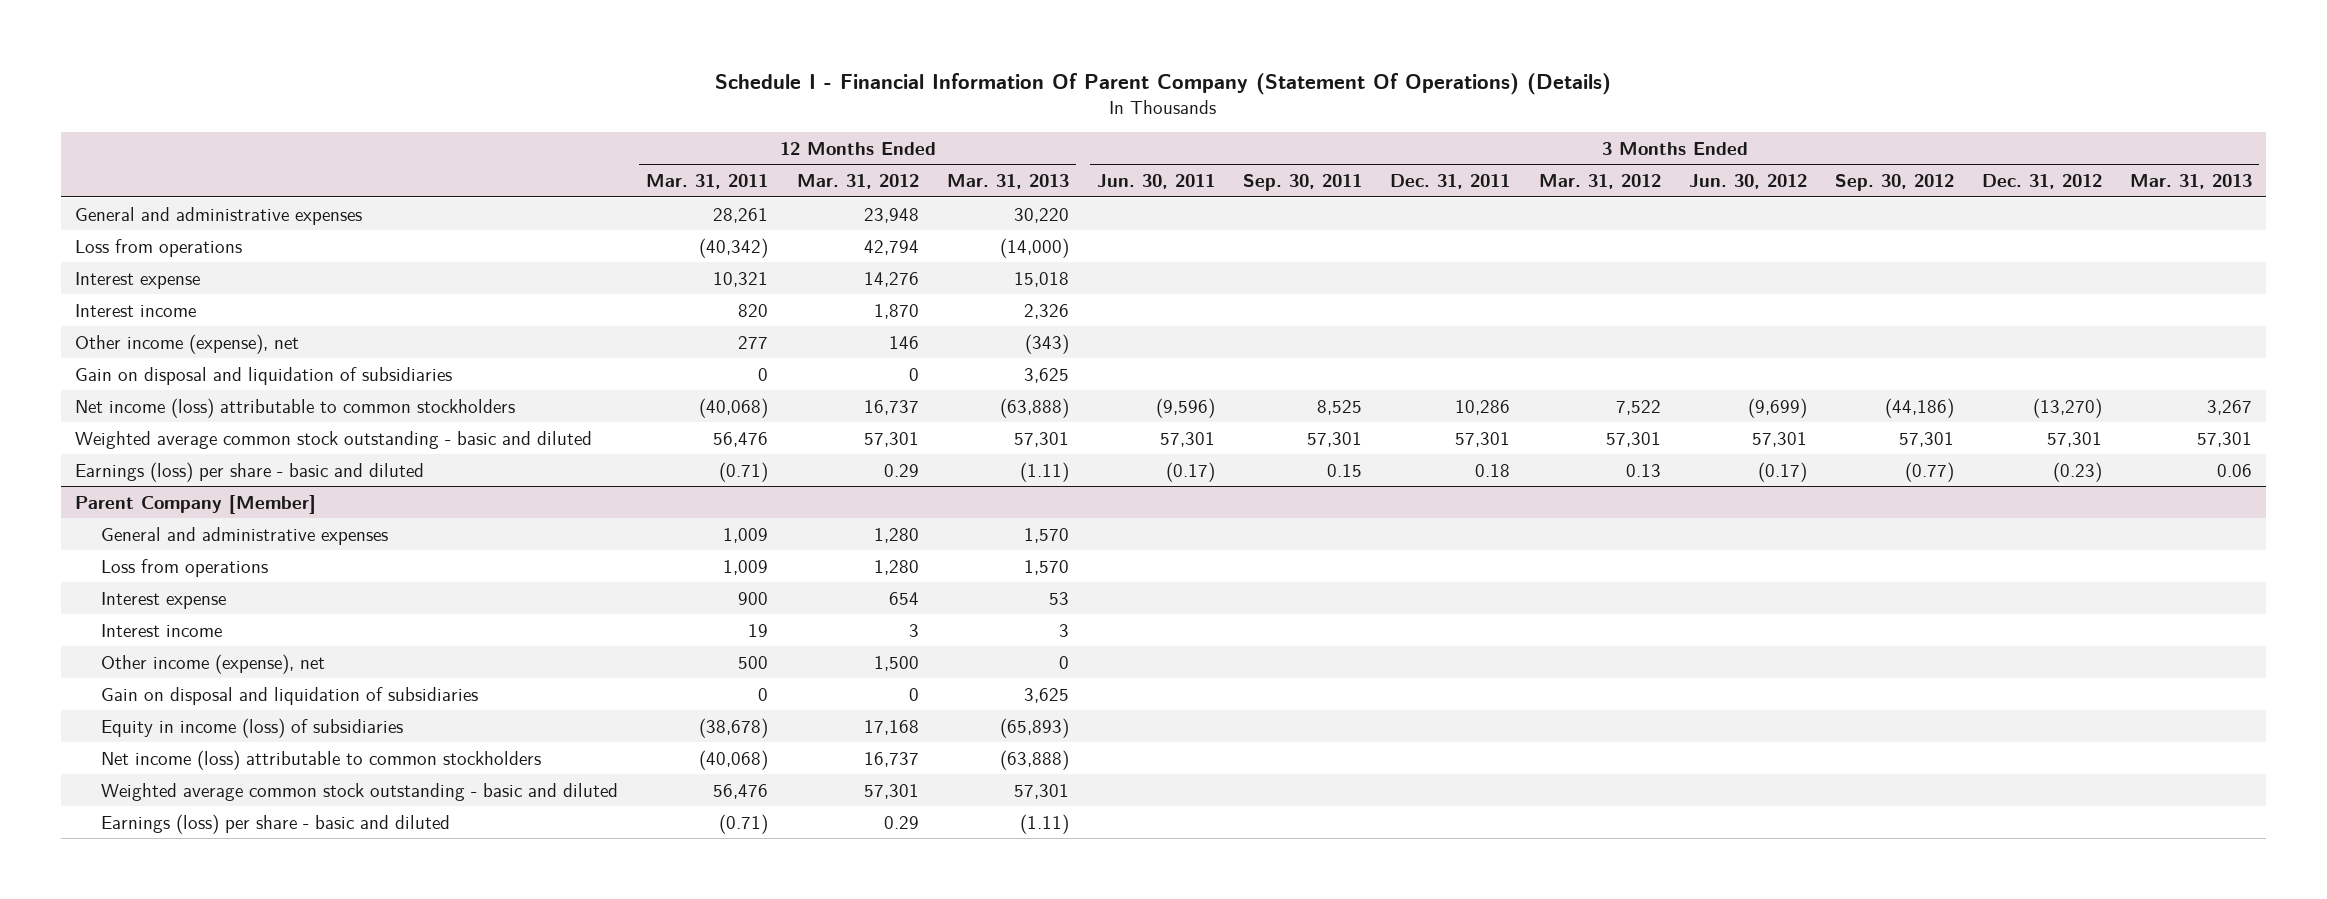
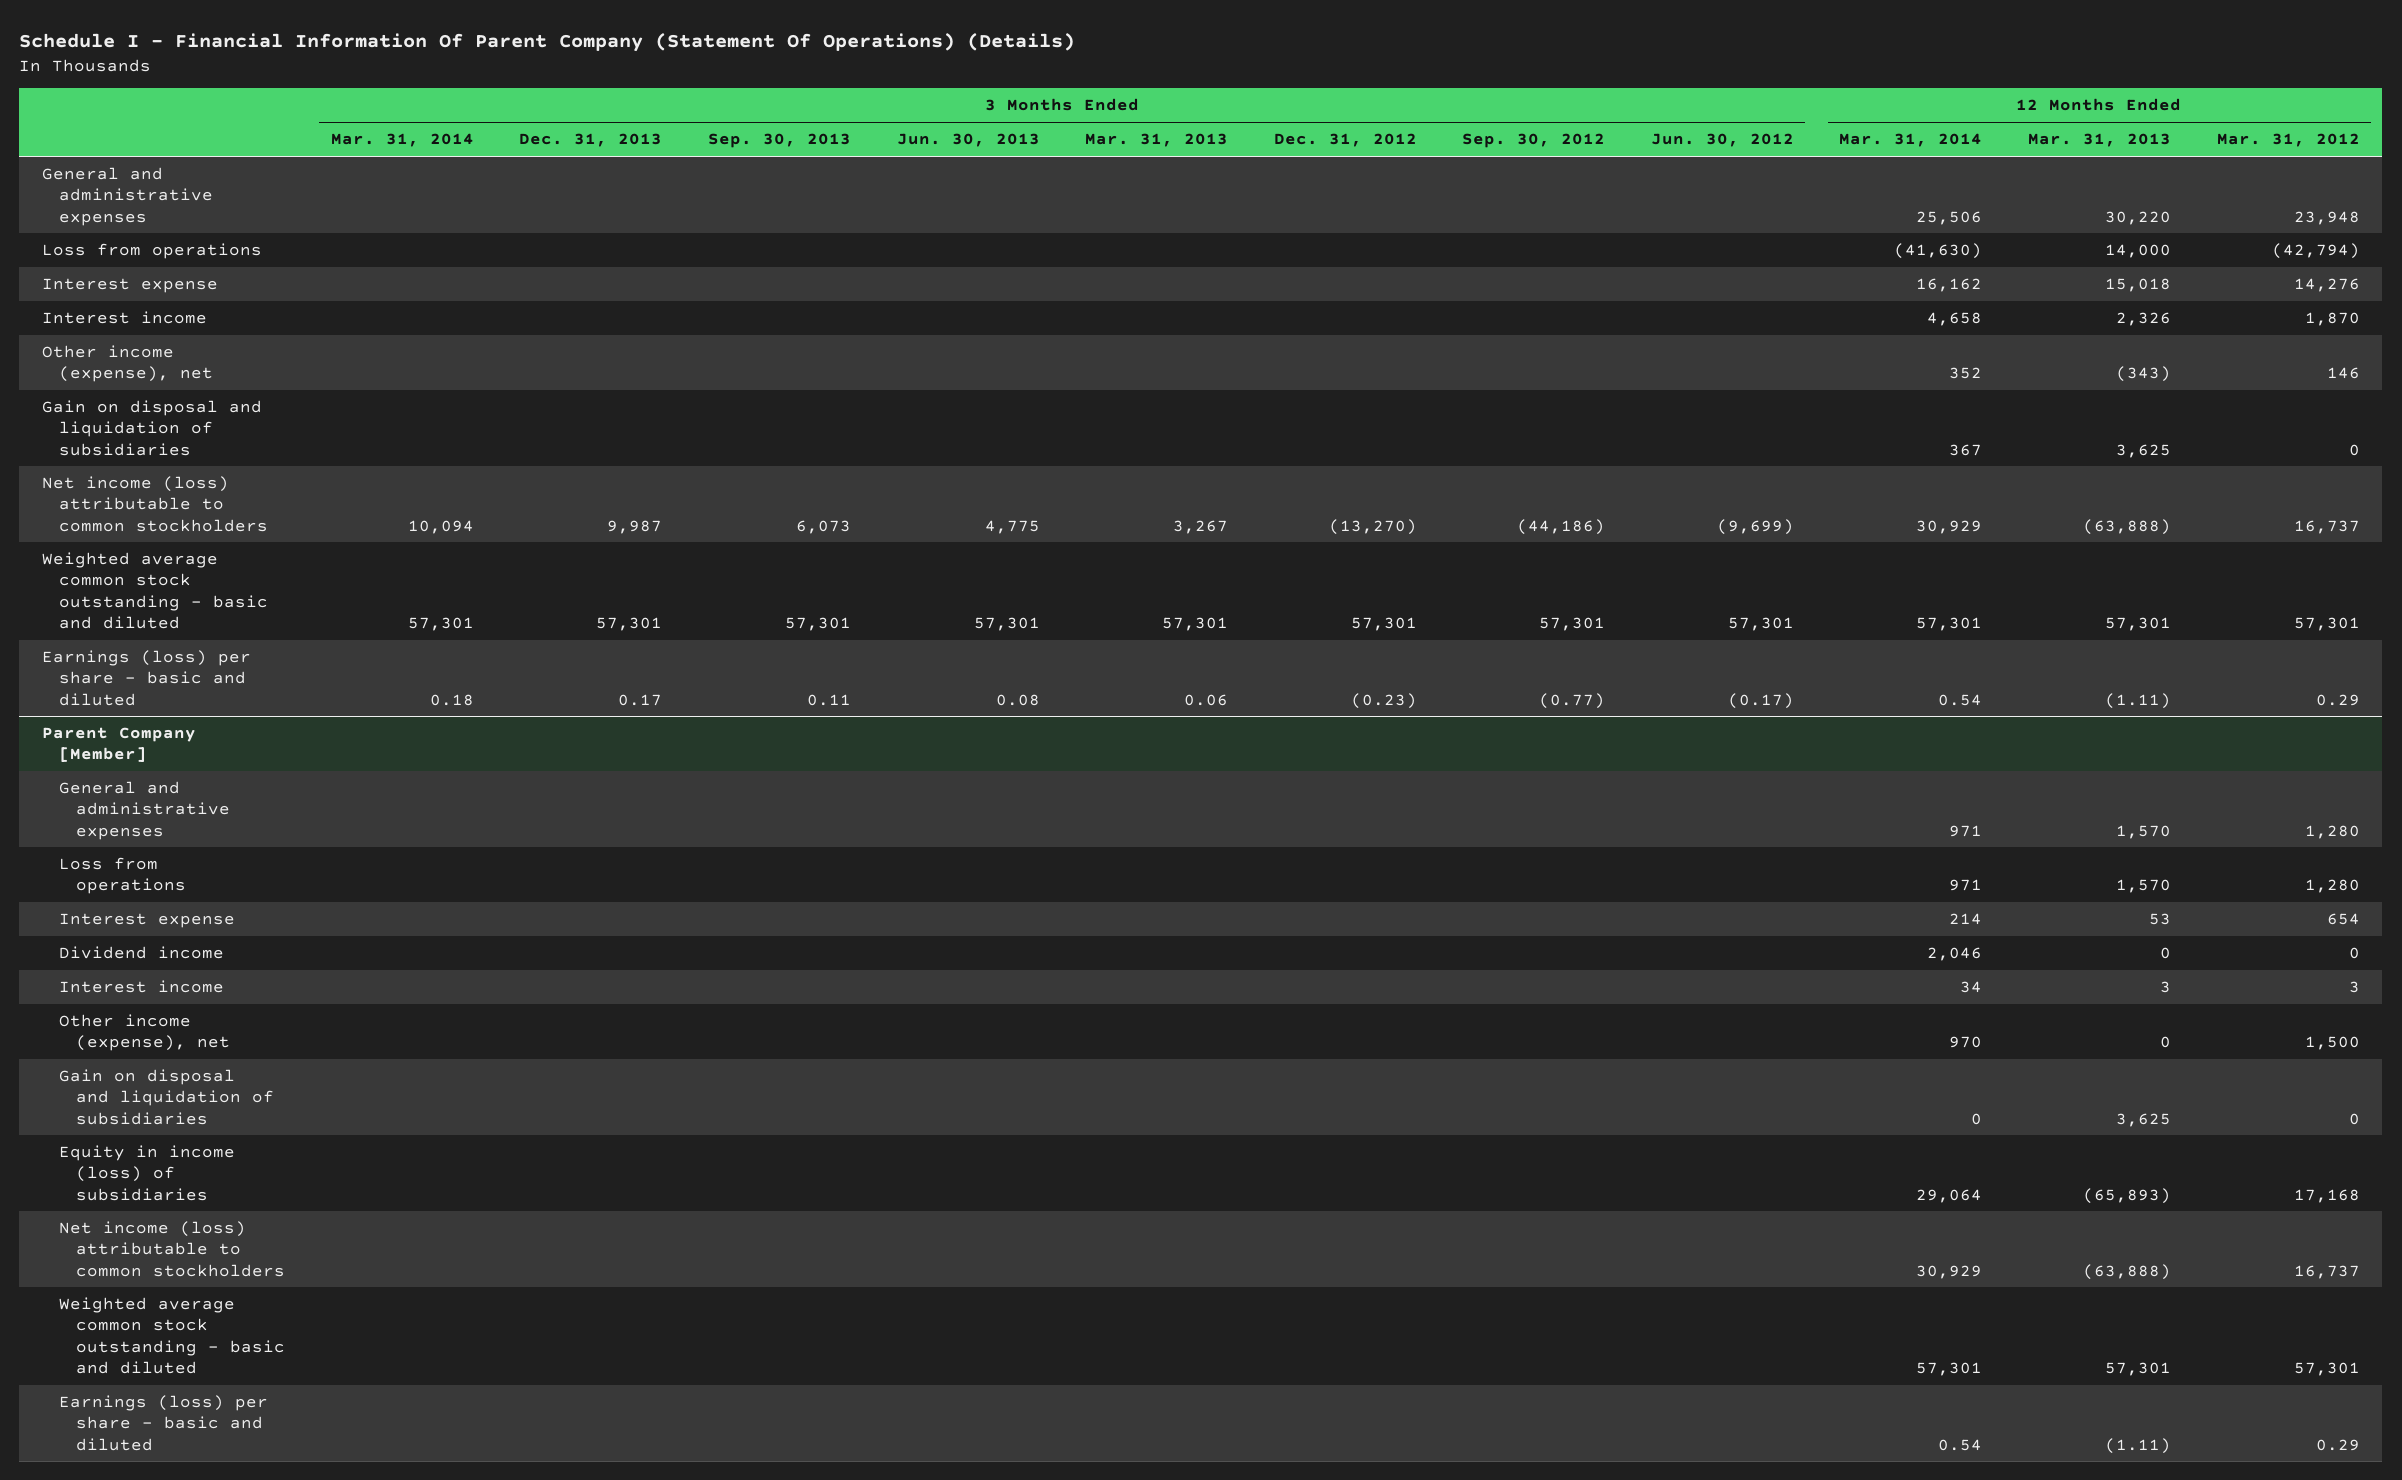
[646,173,769,189] Mar. 31, 2011 -> none
[1097,173,1216,189] Jun. 30, 2011 -> none
[1243,173,1363,191] Sep. 30, 2011 -> none
[1390,173,1511,189] Dec. 31, 2011 -> none
[1538,173,1661,189] Mar. 31, 2012 -> none
none -> [330,133,474,148] Mar. 31, 2014
none -> [519,133,663,148] Dec. 31, 2013
none -> [707,133,851,149] Sep. 30, 2013
none -> [896,133,1040,148] Jun. 30, 2013
none -> [1839,133,1983,148] Mar. 31, 2014
[863,239,919,255] 42,794 -> [2271,243,2360,260] (42,794)
[999,237,1069,258] (14,000) -> [2104,244,2171,259] 14,000
none -> [59,946,225,960] Dividend income

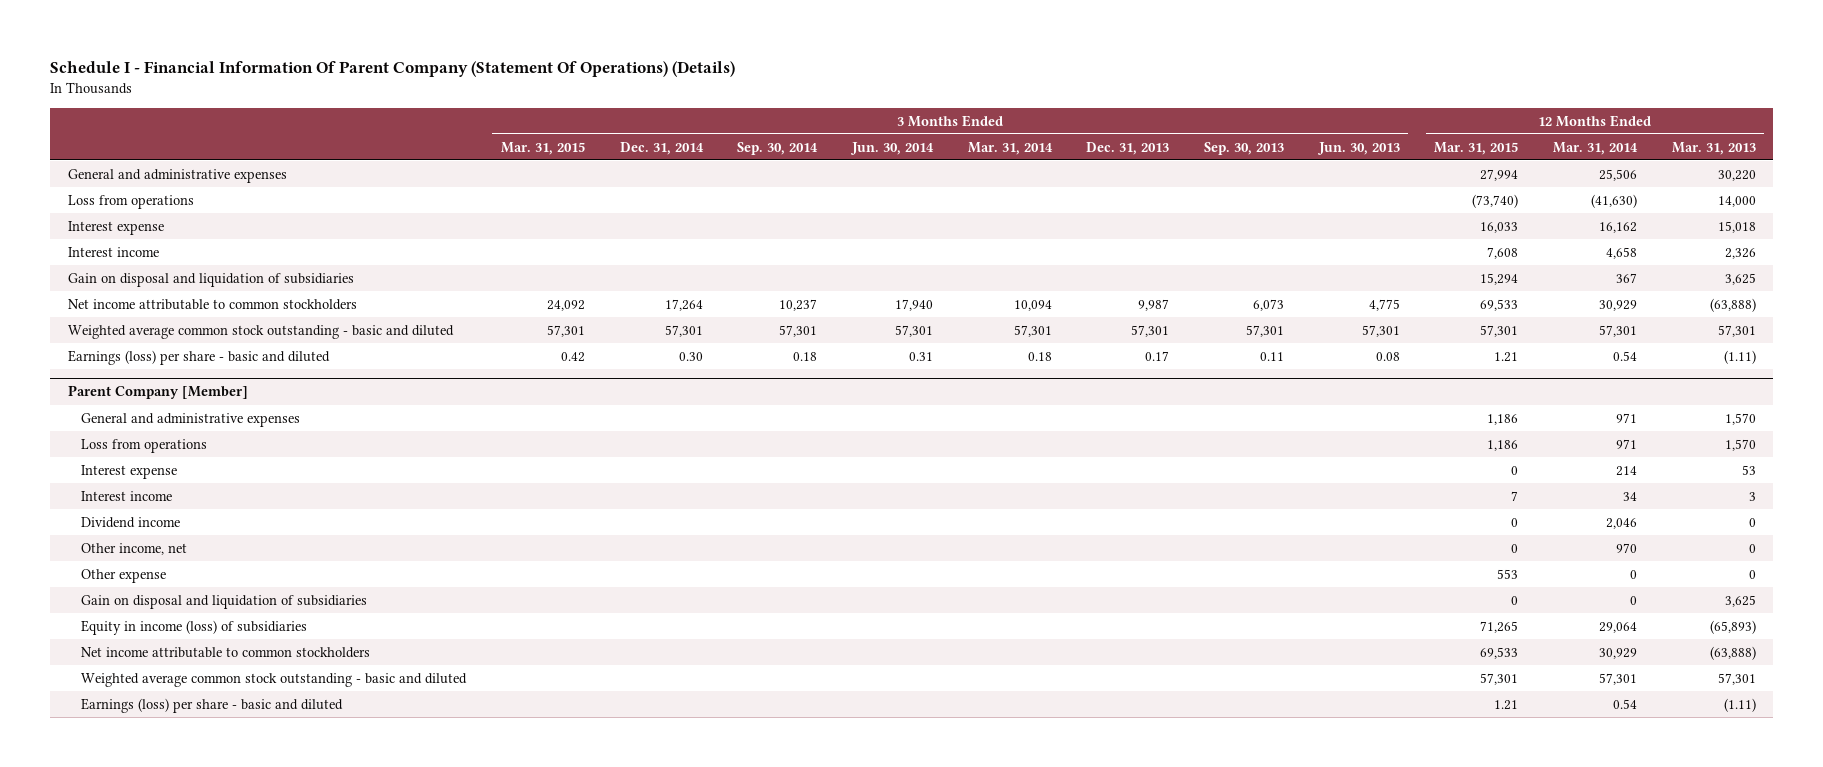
[1085,133,1229,148] Mar. 31, 2013 -> none
[1273,133,1417,148] Dec. 31, 2012 -> none
[1462,133,1606,149] Sep. 30, 2012 -> none
[1650,133,1794,148] Jun. 30, 2012 -> none
[2216,133,2360,148] Mar. 31, 2012 -> none
none -> [500,141,585,155] Mar. 31, 2015
none -> [619,141,704,155] Dec. 31, 2014
none -> [737,141,819,155] Sep. 30, 2014
none -> [849,141,934,155] Jun. 30, 2014
none -> [1434,141,1519,155] Mar. 31, 2015
[42,345,214,383] Other income (expense), net -> none
[42,476,269,532] Net income (loss) attributable to common stockholders -> [67,298,357,310] Net income attributable to common stockholders
[59,946,225,960] Dividend income -> [81,516,181,528] Dividend income
[59,1014,231,1052] Other income (expense), net -> [81,542,188,555] Other income, net
none -> [81,568,167,583] Other expense
[59,1221,286,1277] Net income (loss) attributable to common stockholders -> [81,646,371,658] Net income attributable to common stockholders

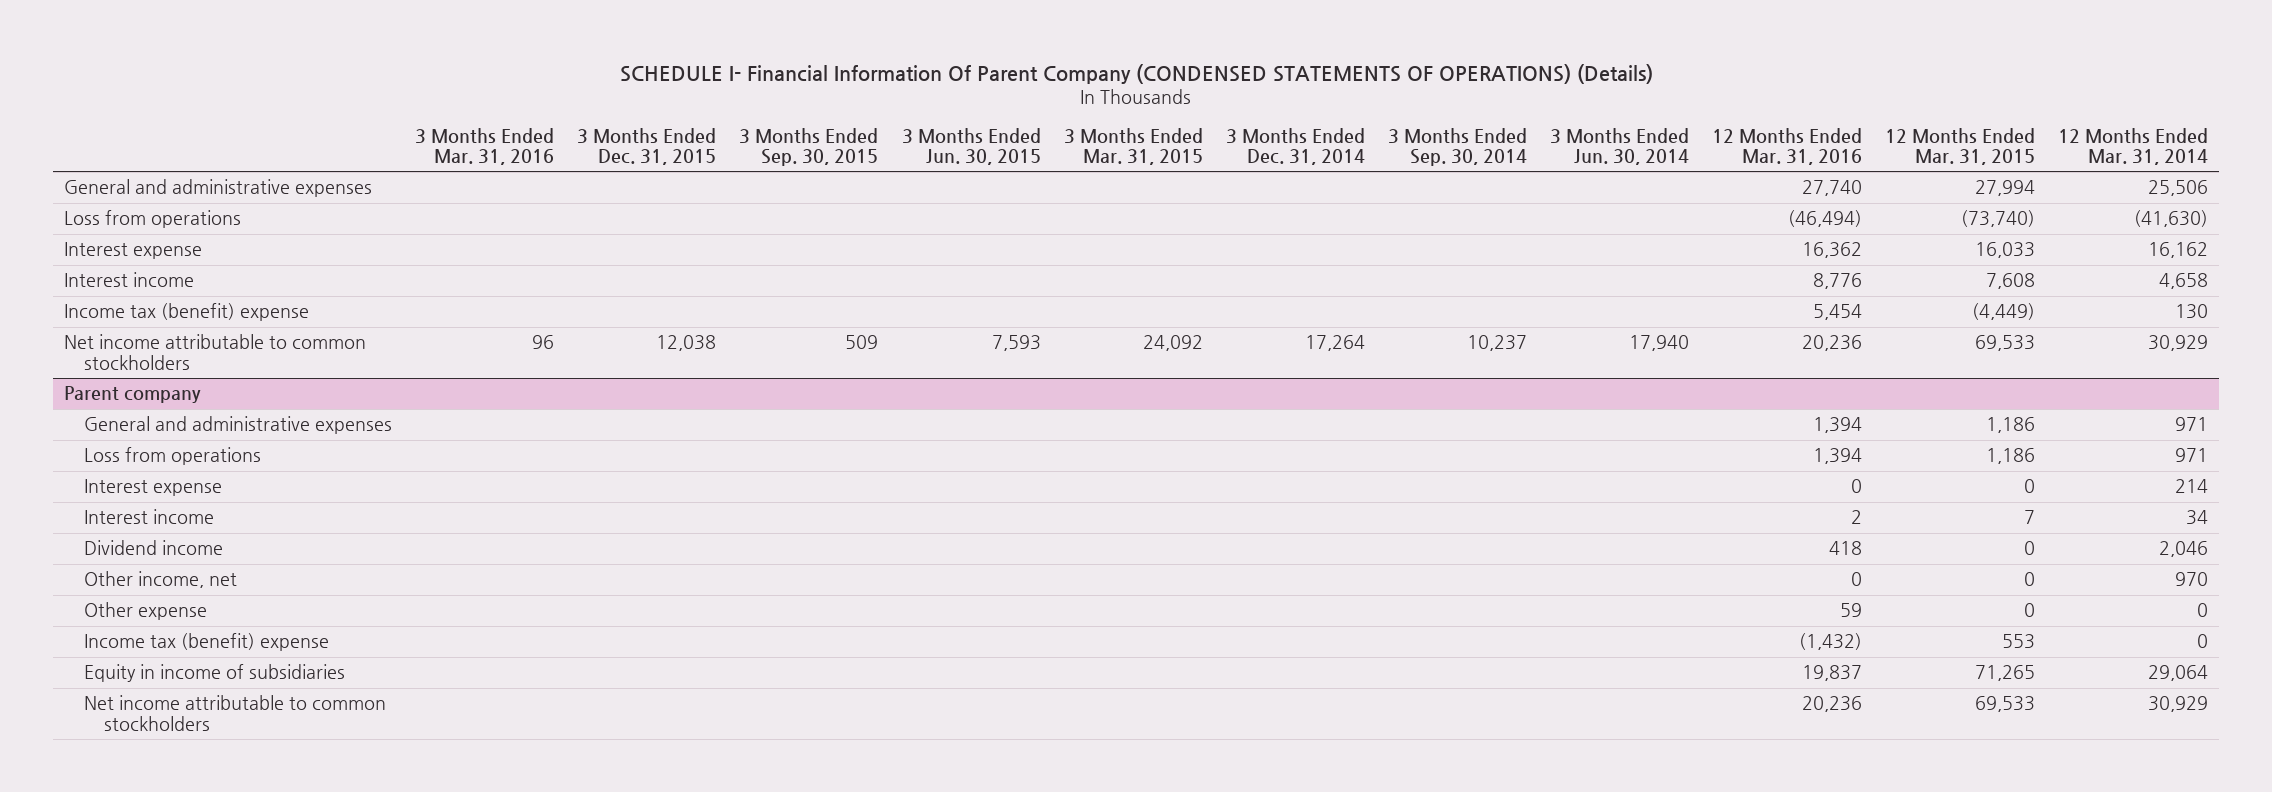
[50,61,736,78] Schedule I - Financial Information Of Parent Company (Statement Of Operations) (Details) -> [620,63,1654,84] SCHEDULE I- Financial Information Of Parent Company (CONDENSED STATEMENTS OF OPERATIONS) (Details)
[967,141,1053,155] Mar. 31, 2014 -> none
[1086,141,1170,155] Dec. 31, 2013 -> none
[1203,141,1284,155] Sep. 30, 2013 -> none
[1316,141,1400,155] Jun. 30, 2013 -> none
[1671,141,1756,155] Mar. 31, 2013 -> none
none -> [415,127,555,165] 3 Months Ended Mar. 31, 2016
none -> [577,127,717,165] 3 Months Ended Dec. 31, 2015
none -> [739,127,879,166] 3 Months Ended Sep. 30, 2015
none -> [901,127,1041,165] 3 Months Ended Jun. 30, 2015
none -> [1711,127,1862,165] 12 Months Ended Mar. 31, 2016
[67,272,354,287] Gain on disposal and liquidation of subsidiaries -> none
none -> [64,303,310,322] Income tax (benefit) expense
[67,324,454,339] Weighted average common stock outstanding - basic and diluted -> none
[67,349,330,365] Earnings (loss) per share - basic and diluted -> none
[67,385,248,400] Parent Company [Member] -> [64,386,202,404] Parent company
[81,594,368,609] Gain on disposal and liquidation of subsidiaries -> none
[1497,568,1519,579] 553 -> [2023,603,2035,618] 0
none -> [84,633,330,652] Income tax (benefit) expense
[81,619,308,635] Equity in income (loss) of subsidiaries -> [84,664,346,683] Equity in income of subsidiaries
[81,672,468,687] Weighted average common stock outstanding - basic and diluted -> none
[81,697,344,713] Earnings (loss) per share - basic and diluted -> none

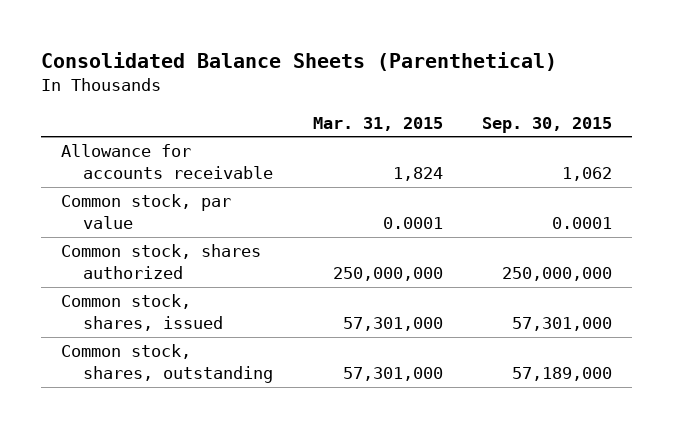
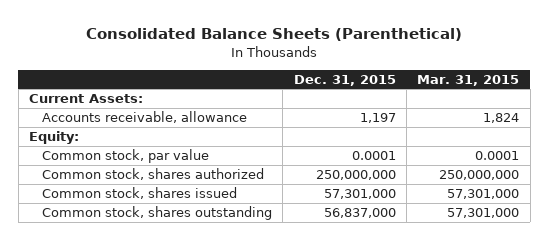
[481,116,612,133] Sep. 30, 2015 -> none
none -> [293,74,396,86] Dec. 31, 2015
none -> [29,94,144,104] Current Assets:
[60,144,274,180] Allowance for accounts receivable -> [42,111,248,124] Accounts receivable, allowance
none -> [29,131,80,145] Equity:
[60,294,224,332] Common stock, shares, issued -> [42,187,238,200] Common stock, shares issued
[60,344,274,384] Common stock, shares, outstanding -> [42,206,273,221] Common stock, shares outstanding

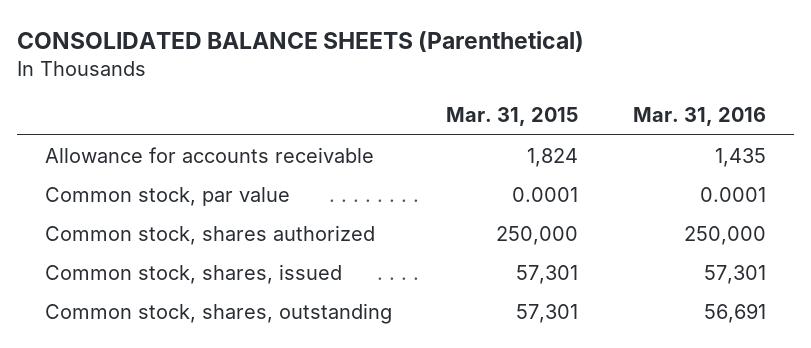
[86,27,463,41] Consolidated Balance Sheets (Parenthetical) -> [17,30,585,52] CONSOLIDATED BALANCE SHEETS (Parenthetical)
[293,74,396,86] Dec. 31, 2015 -> none
none -> [633,107,767,127] Mar. 31, 2016
[29,94,144,104] Current Assets: -> none
[29,131,80,145] Equity: -> none
[42,111,248,124] Accounts receivable, allowance -> [44,146,374,163] Allowance for accounts receivable
[439,170,520,181] 250,000,000 -> [496,225,579,245] 250,000
[42,187,238,200] Common stock, shares issued -> [44,263,342,284] Common stock, shares, issued
[447,189,520,200] 57,301,000 -> [516,264,579,284] 57,301
[42,206,273,221] Common stock, shares outstanding -> [44,302,392,324] Common stock, shares, outstanding
[447,208,520,219] 57,301,000 -> [516,303,579,323] 57,301

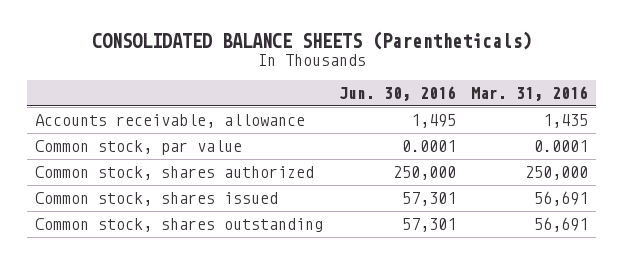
[17,30,585,52] CONSOLIDATED BALANCE SHEETS (Parenthetical) -> [91,31,532,51] CONSOLIDATED BALANCE SHEETS (Parentheticals)
[446,107,579,127] Mar. 31, 2015 -> none
none -> [338,85,456,101] Jun. 30, 2016
[44,146,374,163] Allowance for accounts receivable -> [35,114,306,129] Accounts receivable, allowance
[44,263,342,284] Common stock, shares, issued -> [35,192,279,207] Common stock, shares issued
[704,264,767,284] 57,301 -> [534,191,589,207] 56,691
[44,302,392,324] Common stock, shares, outstanding -> [35,218,324,233] Common stock, shares outstanding

